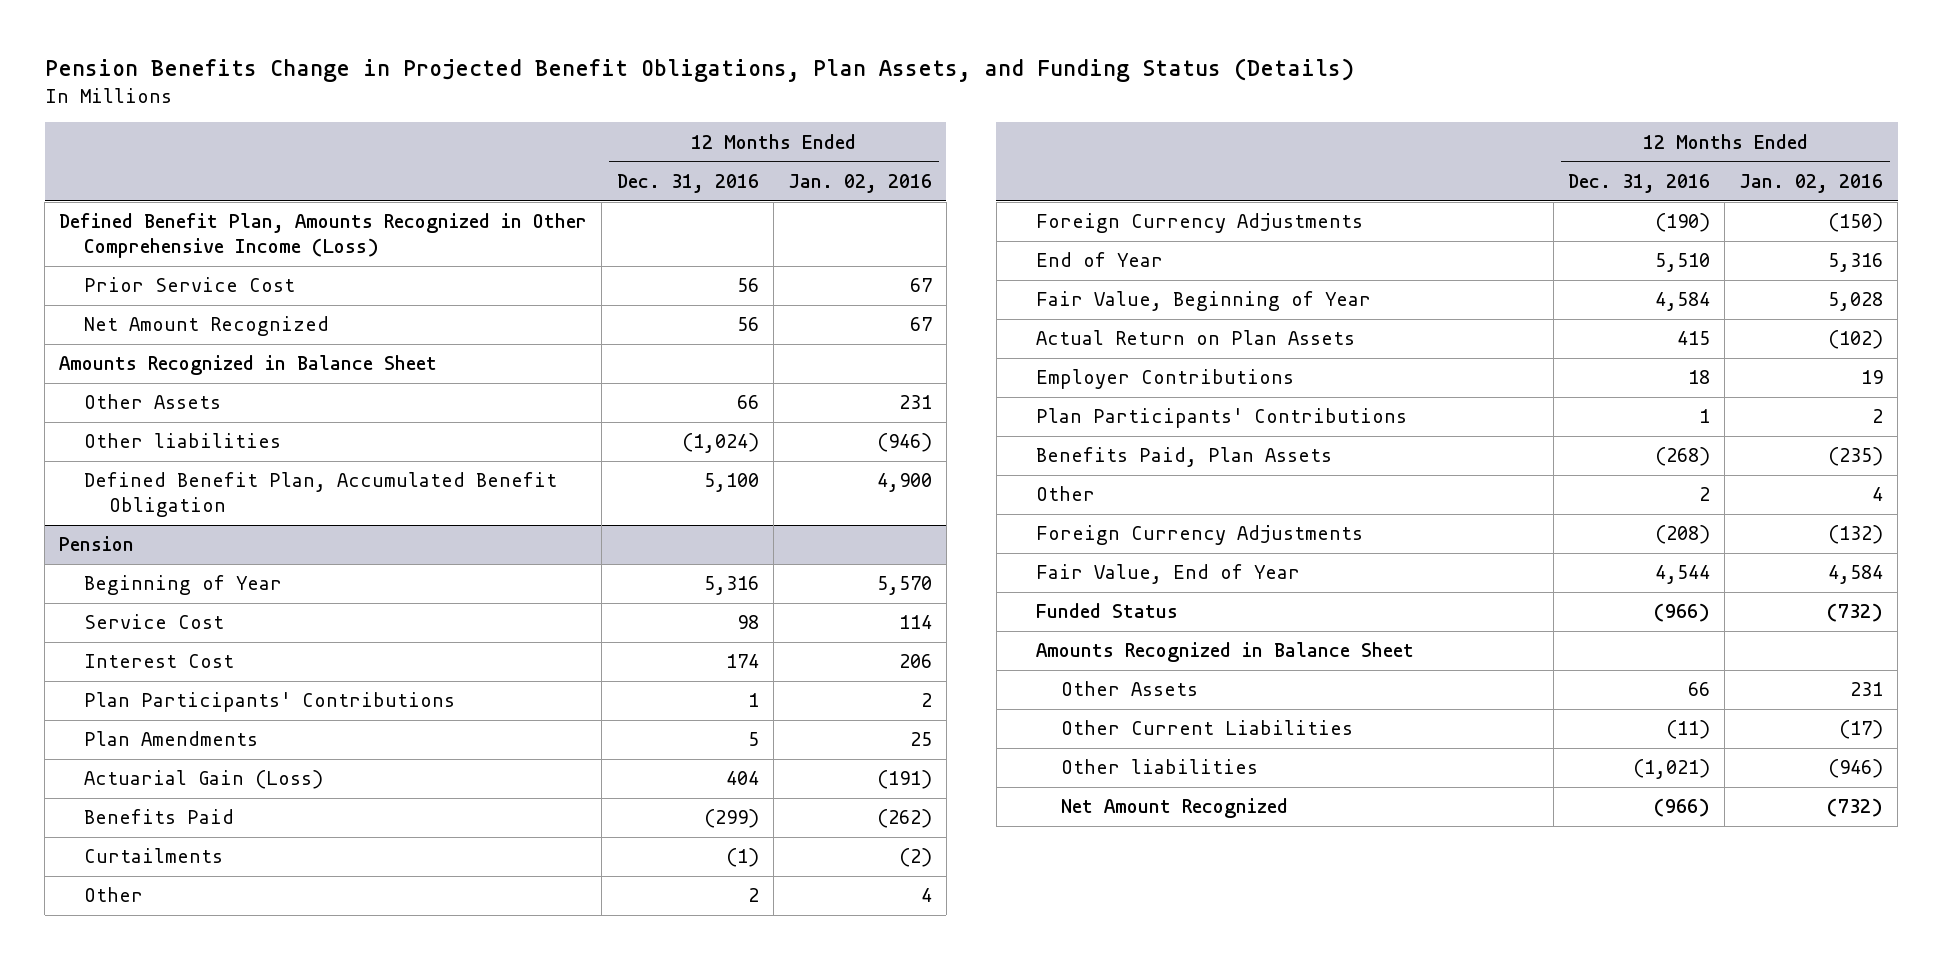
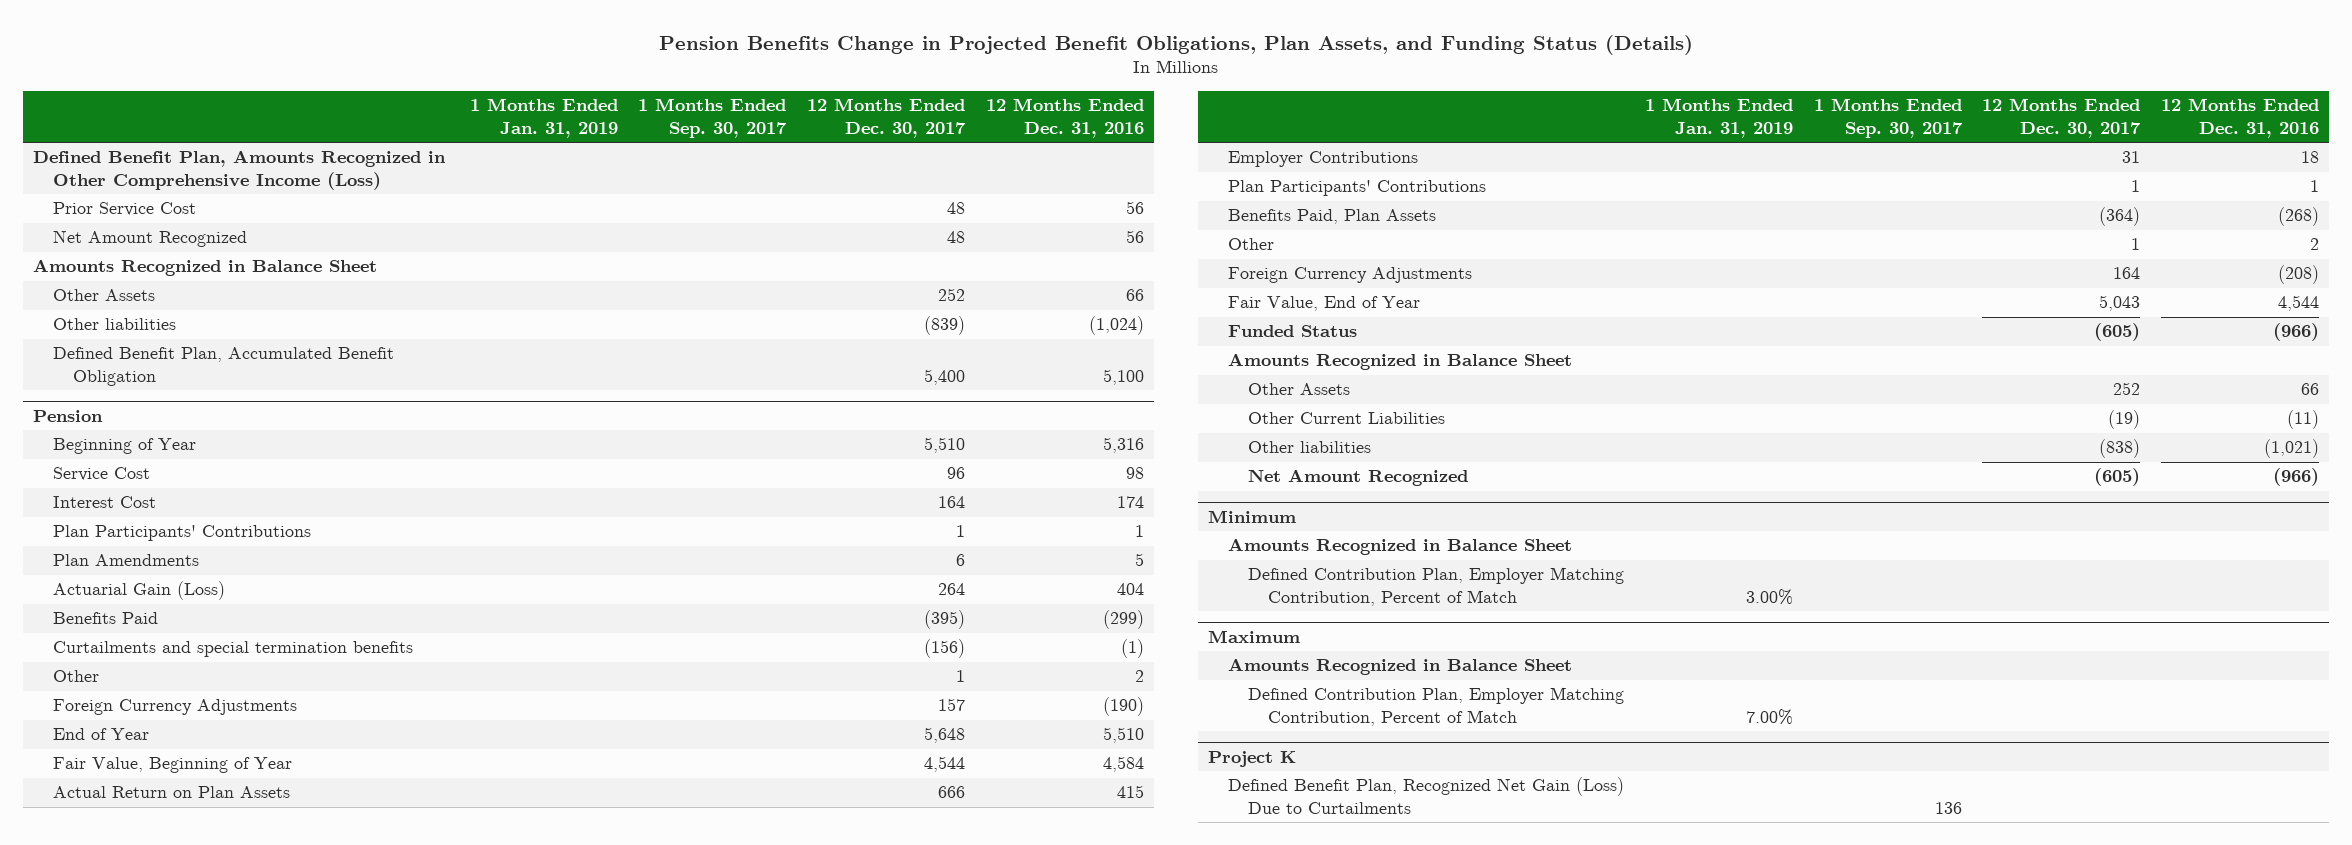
[787,173,932,193] Jan. 02, 2016 -> none
none -> [469,98,618,139] 1 Months Ended Jan. 31, 2019
none -> [638,98,788,139] 1 Months Ended Sep. 30, 2017
none -> [807,98,967,139] 12 Months Ended Dec. 30, 2017
[84,848,224,864] Curtailments -> [52,641,413,658] Curtailments and special termination benefits
none -> [1208,509,1297,523] Minimum
none -> [1228,538,1573,556] Amounts Recognized in Balance Sheet
none -> [1248,567,1625,607] Defined Contribution Plan, Employer Matching Contribution, Percent of Match
none -> [1208,629,1301,643] Maximum
none -> [1228,658,1573,676] Amounts Recognized in Balance Sheet
none -> [1248,687,1625,727] Defined Contribution Plan, Employer Matching Contribution, Percent of Match
none -> [1208,750,1297,767] Project K
none -> [1228,777,1625,815] Defined Benefit Plan, Recognized Net Gain (Loss) Due to Curtailments

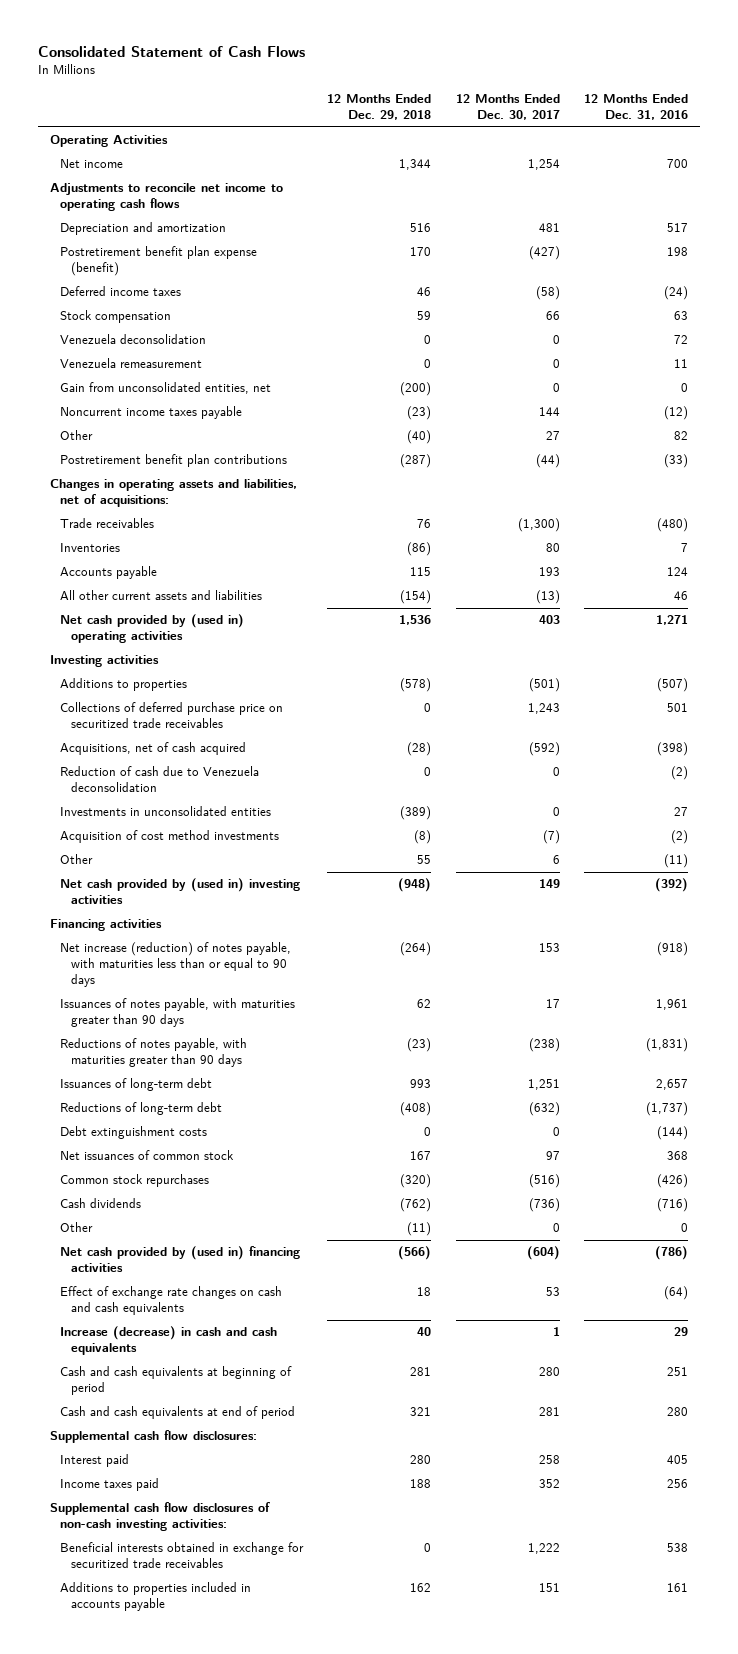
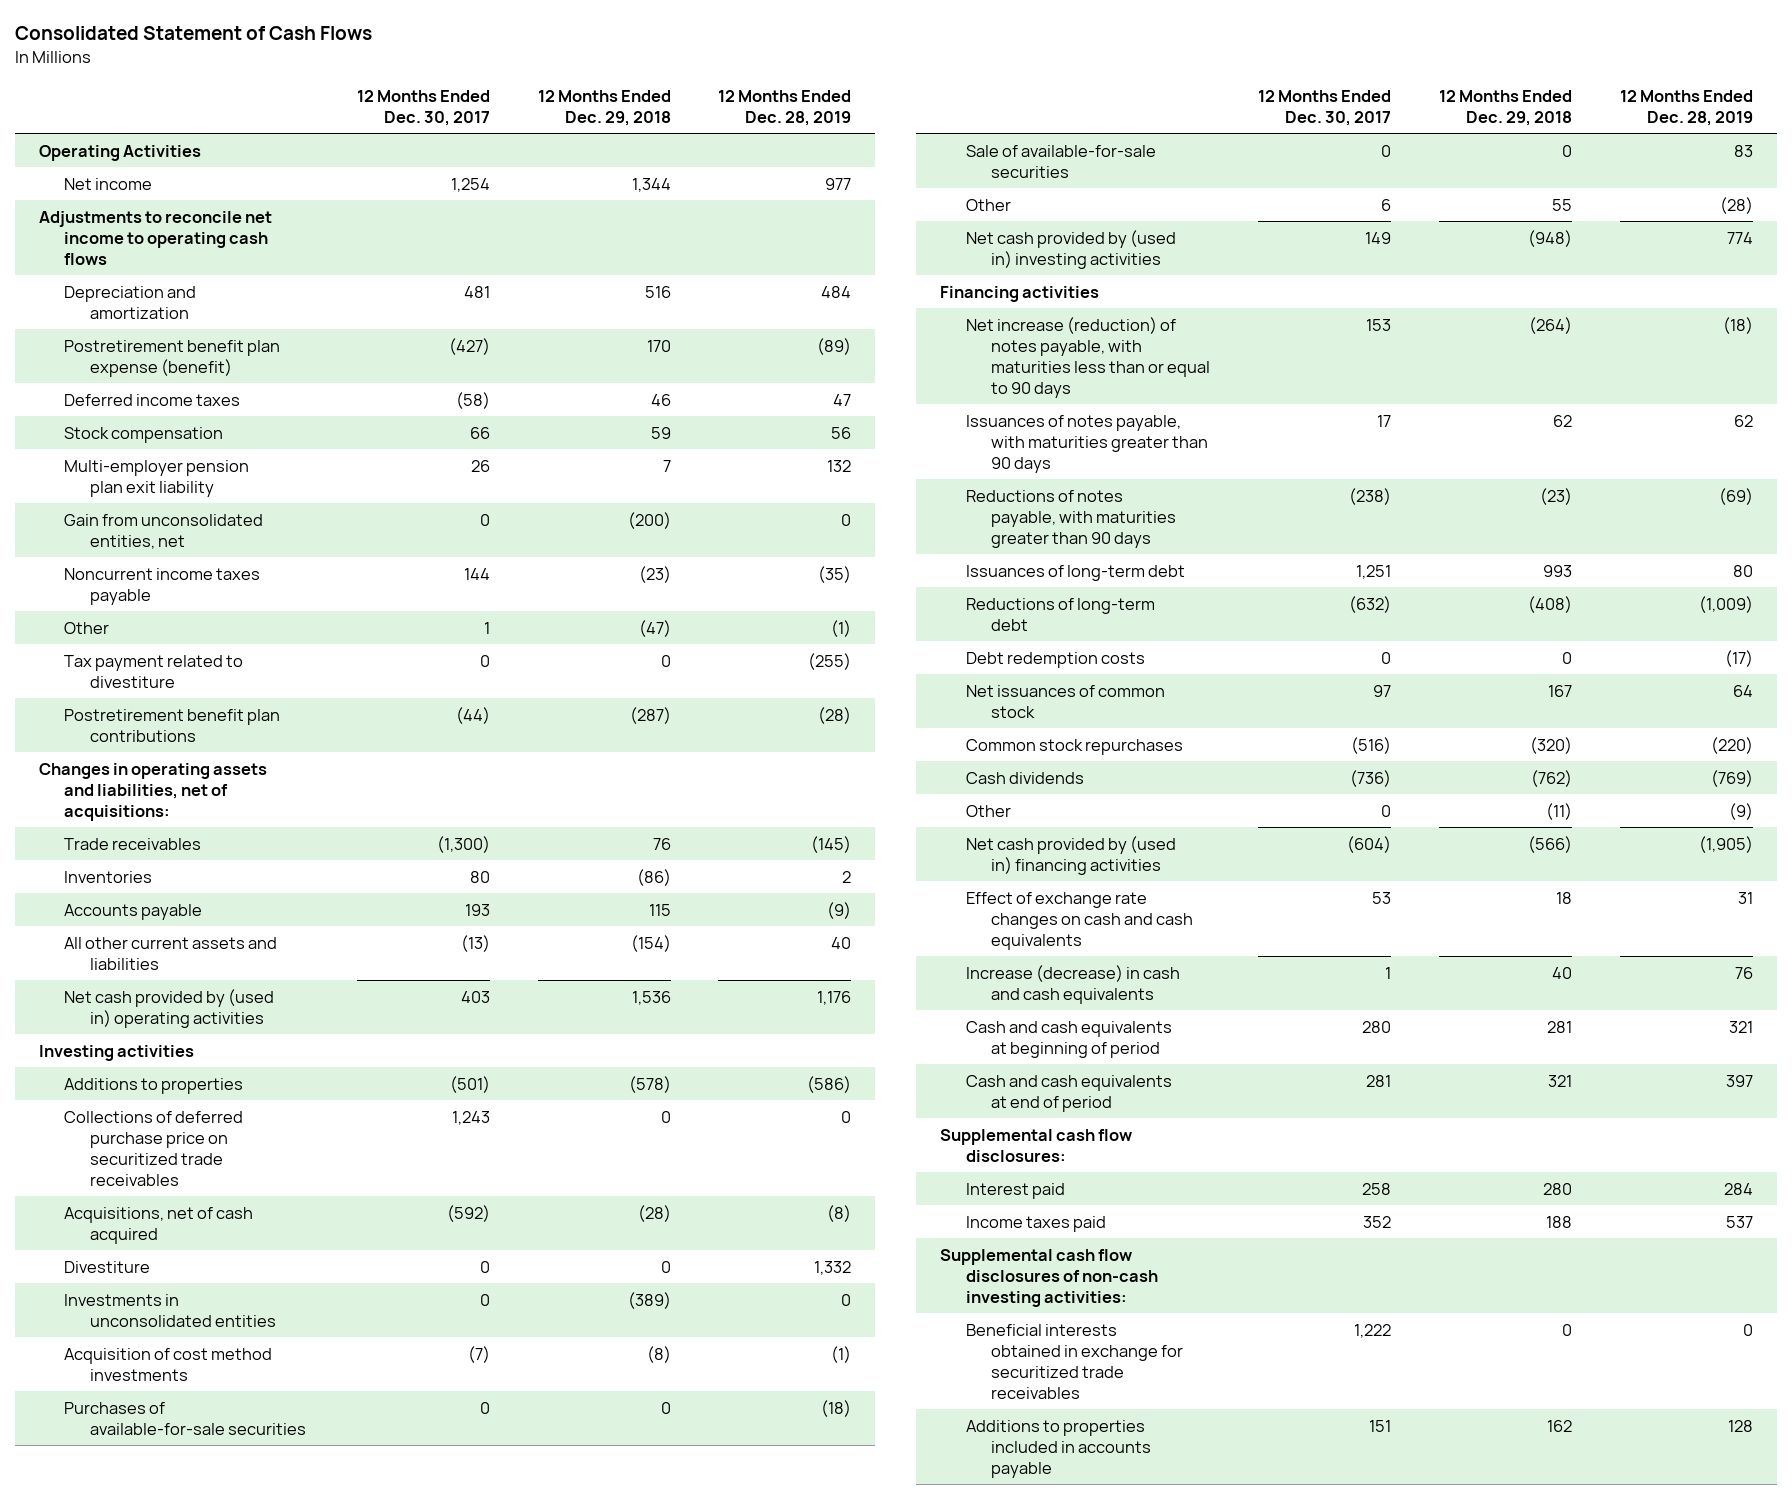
[583,94,688,121] 12 Months Ended Dec. 31, 2016 -> none
none -> [718,89,852,126] 12 Months Ended Dec. 28, 2019
[60,334,207,345] Venezuela deconsolidation -> none
[60,358,203,369] Venezuela remeasurement -> none
none -> [64,459,250,497] Multi-employer pension plan exit liability
[407,430,432,445] (40) -> [638,619,671,637] (47)
[545,431,560,441] 27 -> [483,621,490,634] 1
none -> [64,654,244,688] Tax payment related to divestiture
[60,766,260,793] Reduction of cash due to Venezuela deconsolidation -> none
none -> [64,1260,151,1273] Divestiture
none -> [64,1401,306,1435] Purchases of available-for-sale securities
none -> [965,144,1156,178] Sale of available-for-sale securities
[60,1126,208,1140] Debt extinguishment costs -> [965,651,1145,668] Debt redemption costs

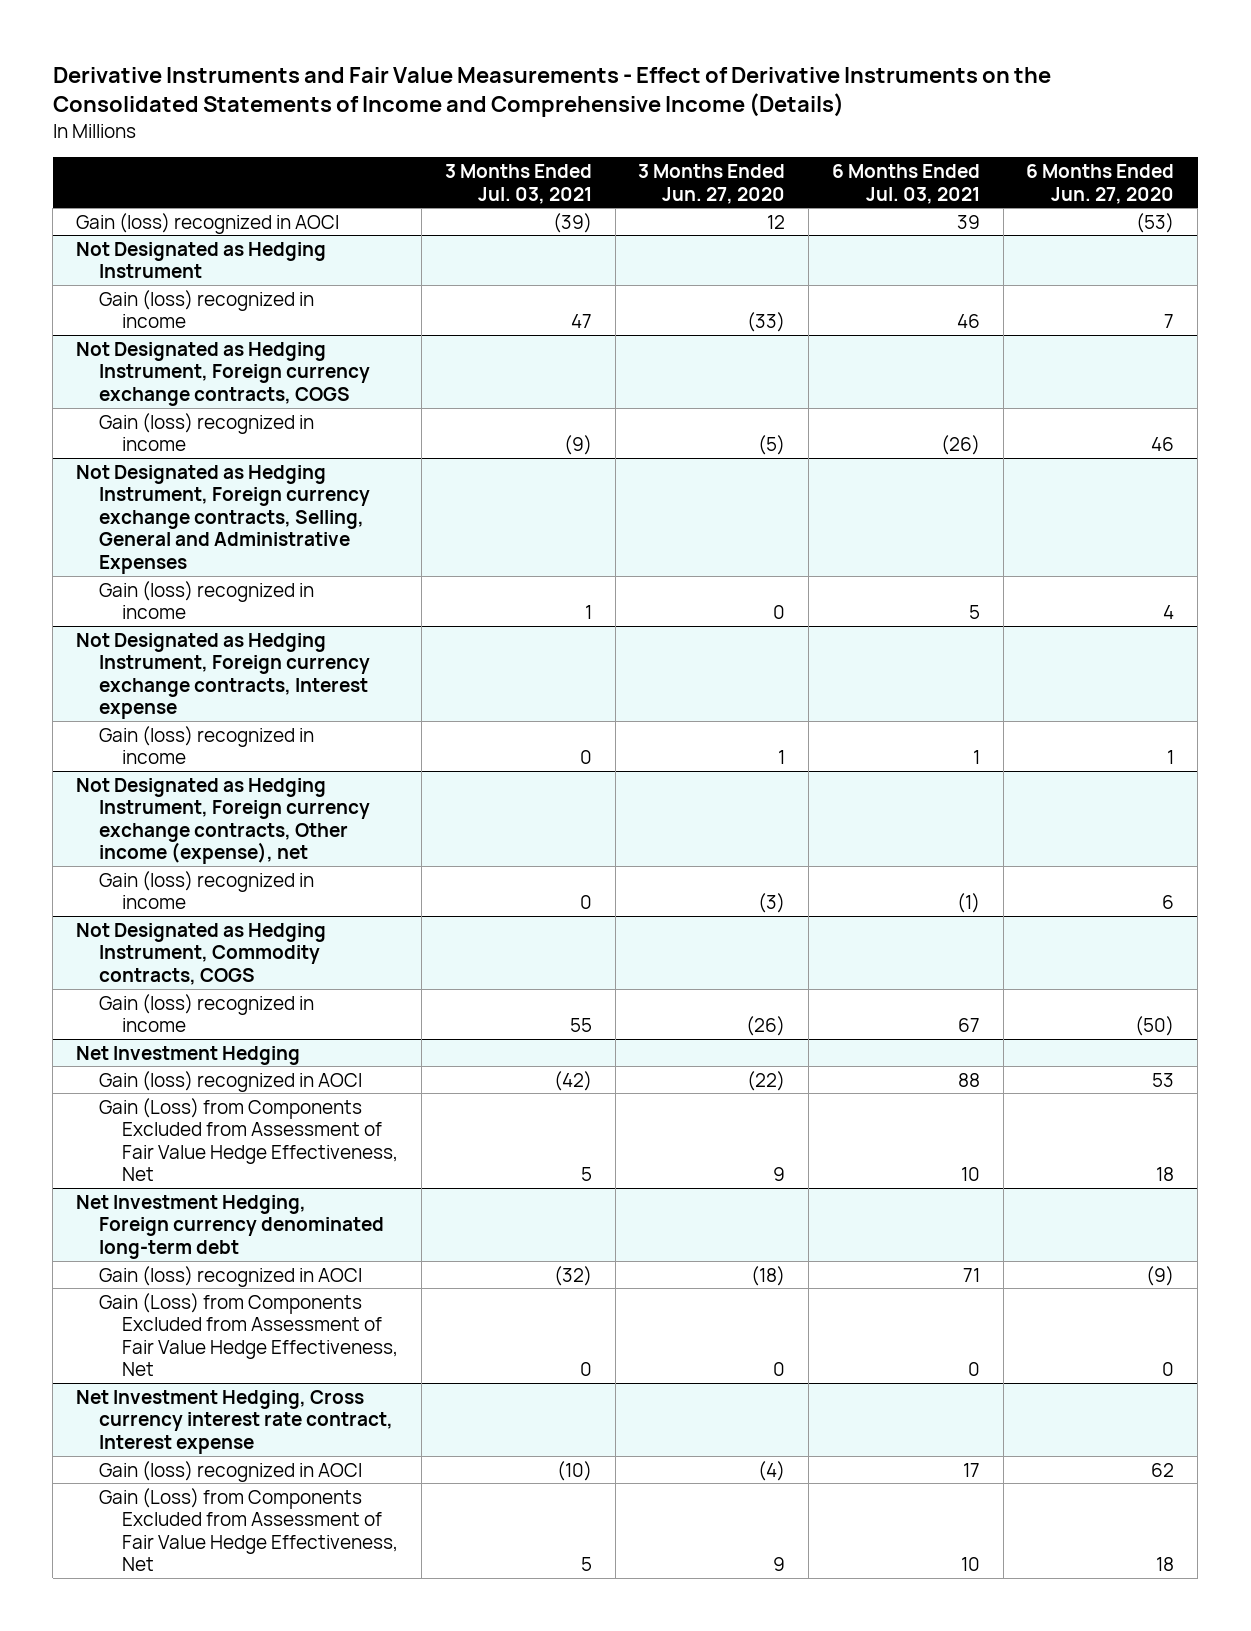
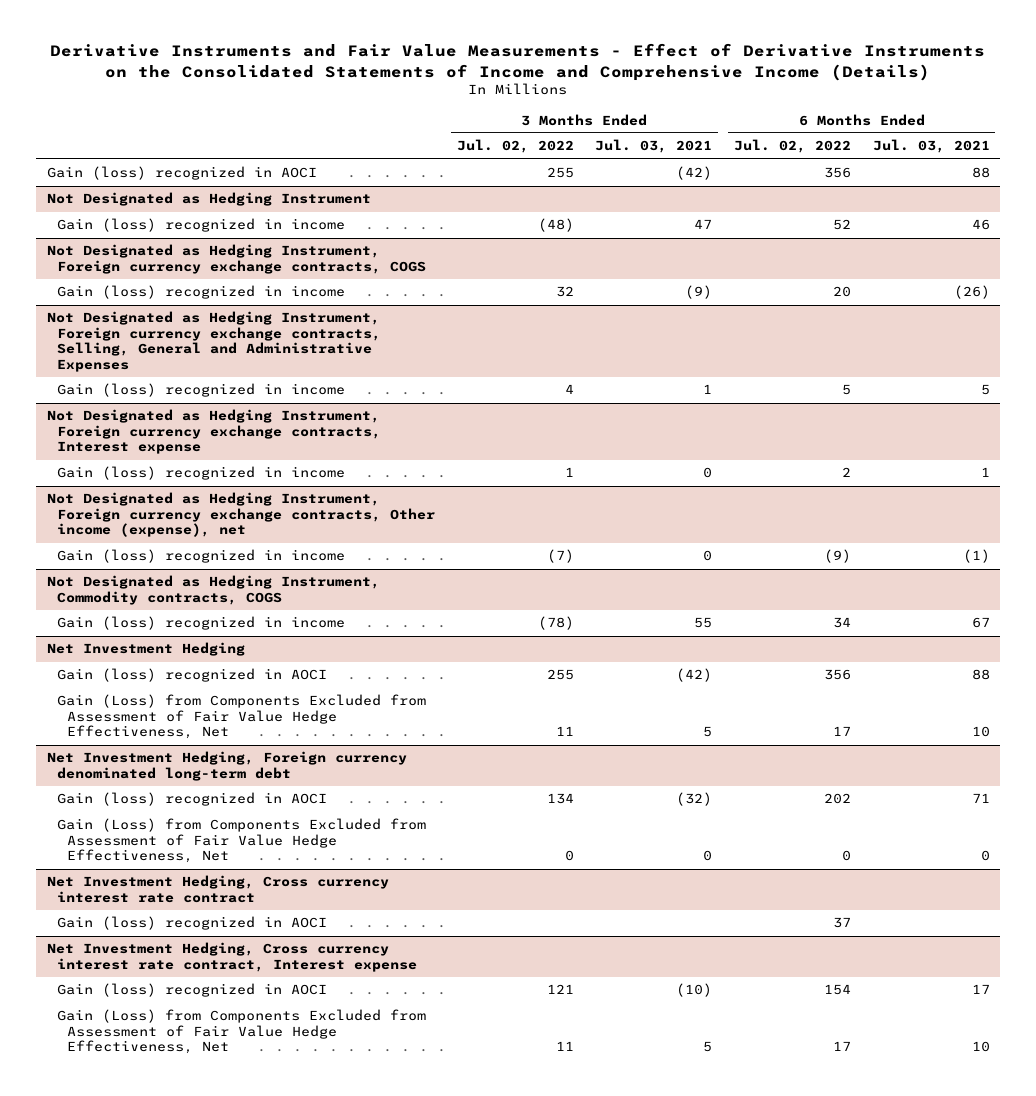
[638,163,786,204] 3 Months Ended Jun. 27, 2020 -> none
[1026,163,1175,204] 6 Months Ended Jun. 27, 2020 -> none
none -> [456,139,574,154] Jul. 02, 2022
none -> [733,139,851,154] Jul. 02, 2022
[552,212,592,233] (39) -> [676,166,713,181] (42)
[956,214,980,229] 39 -> [971,167,990,179] 88
none -> [46,875,389,903] Net Investment Hedging, Cross currency interest rate contract
none -> [57,916,328,931] Gain (loss) recognized in AOCI

